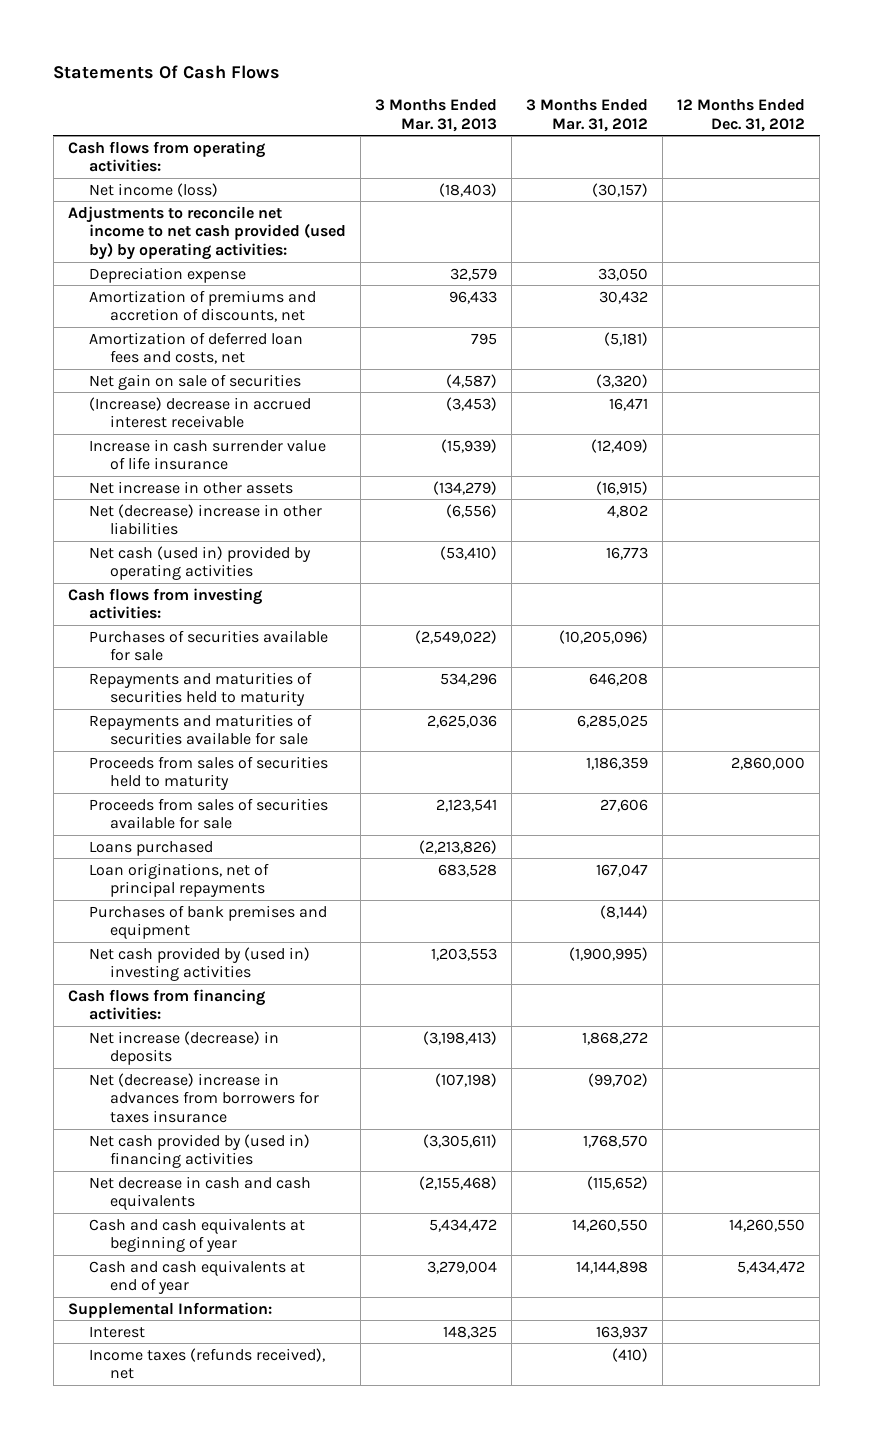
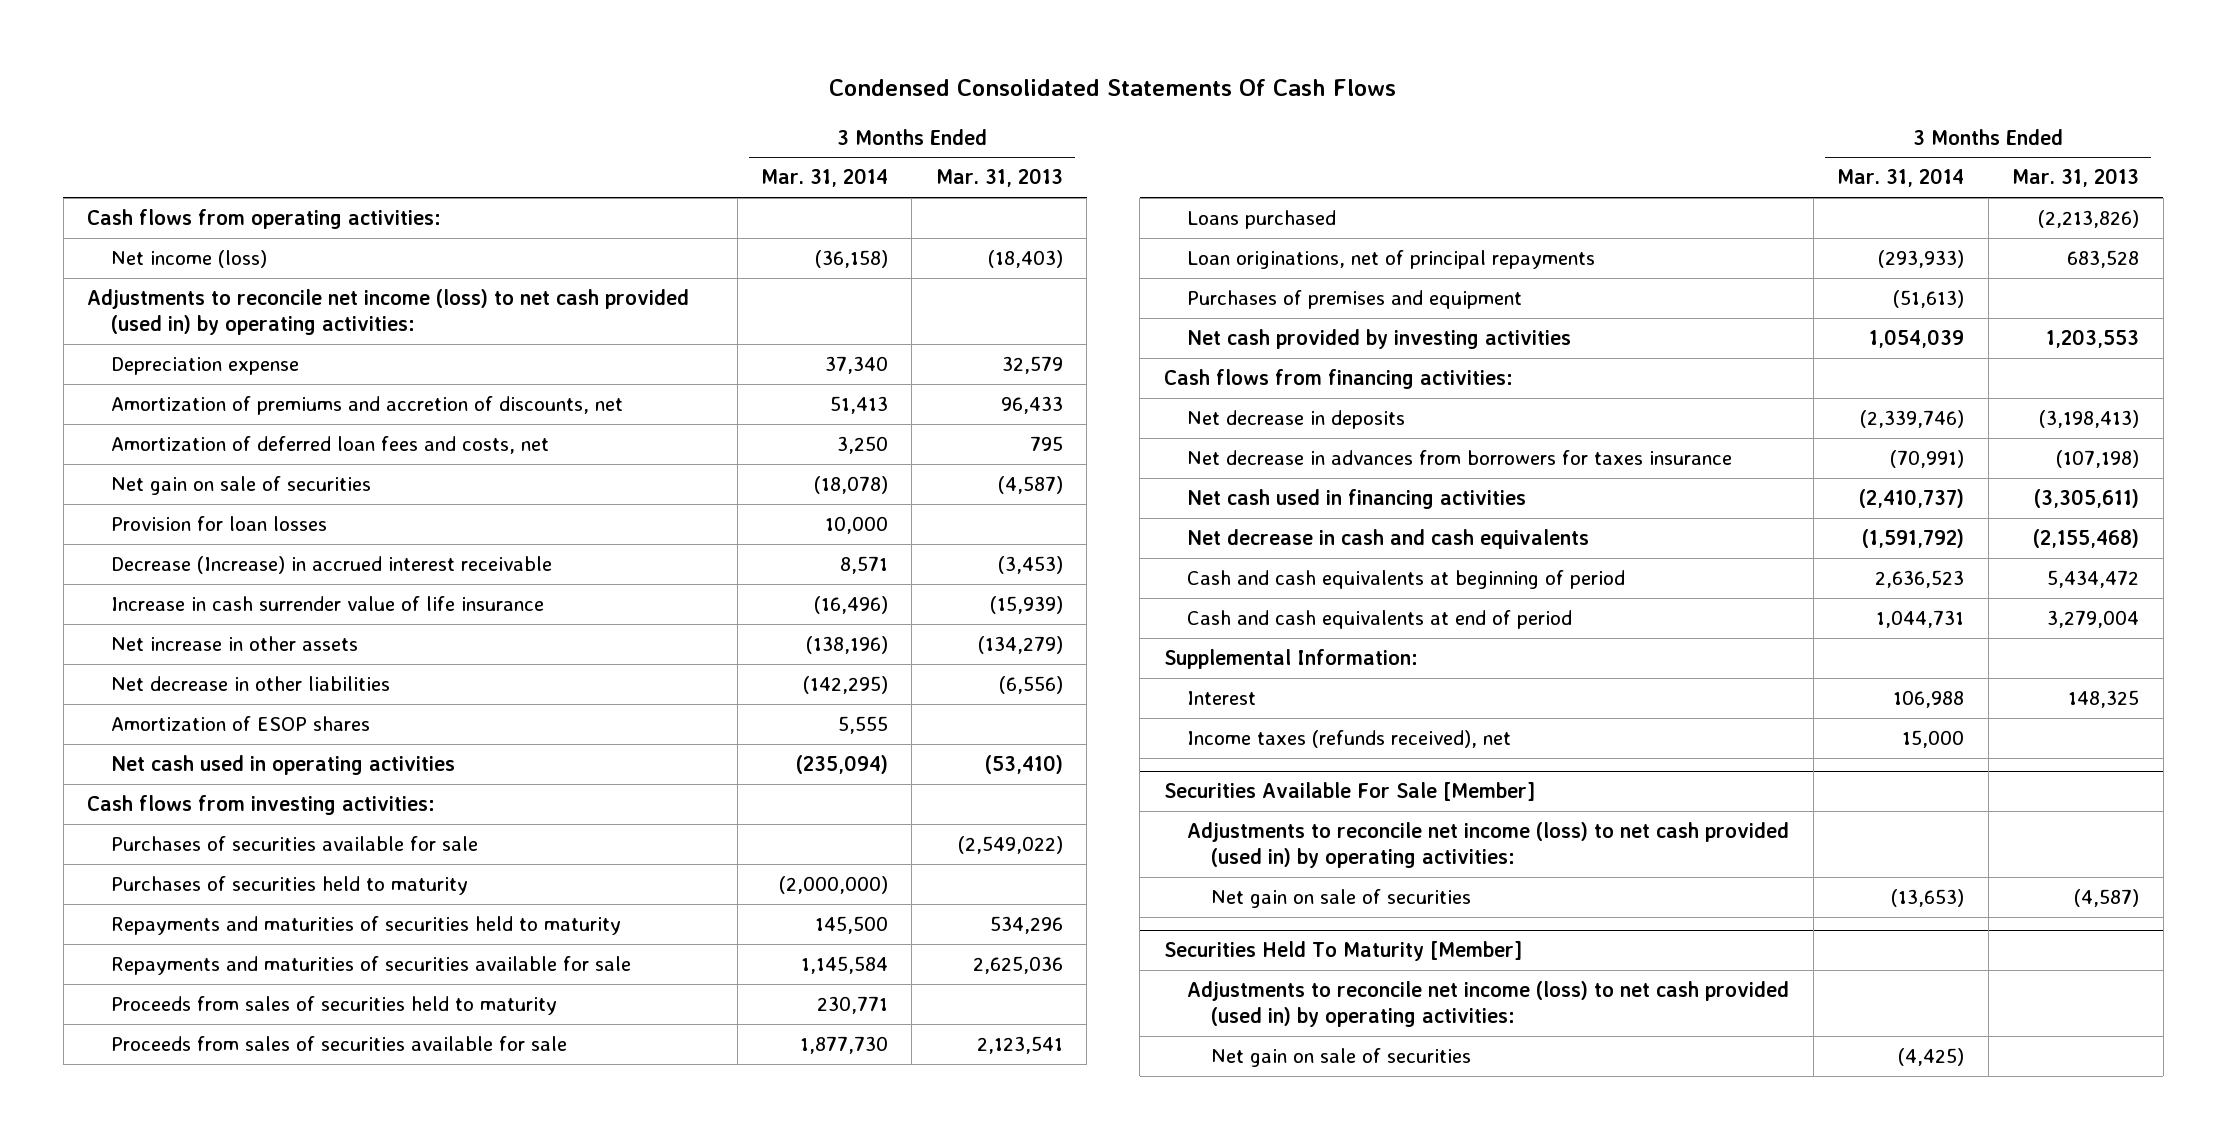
[53,64,281,79] Statements Of Cash Flows -> [829,79,1397,97] Condensed Consolidated Statements Of Cash Flows
[526,99,649,132] 3 Months Ended Mar. 31, 2012 -> none
[677,99,806,132] 12 Months Ended Dec. 31, 2012 -> none
none -> [760,168,888,188] Mar. 31, 2014
[67,205,346,261] Adjustments to reconcile net income to net cash provided (used by) by operating activities: -> [87,289,690,336] Adjustments to reconcile net income (loss) to net cash provided (used in) by operating activities:
none -> [111,516,328,532] Provision for loan losses
[88,396,311,429] (Increase) decrease in accrued interest receivable -> [111,556,553,575] Decrease (Increase) in accrued interest receivable
[88,503,322,536] Net (decrease) increase in other liabilities -> [111,676,391,692] Net decrease in other liabilities
none -> [111,716,371,732] Amortization of ESOP shares
[88,545,311,581] Net cash (used in) provided by operating activities -> [111,755,456,776] Net cash used in operating activities
none -> [111,876,469,896] Purchases of securities held to maturity
[88,904,327,940] Purchases of bank premises and equipment -> [1187,290,1523,310] Purchases of premises and equipment
[88,946,310,982] Net cash provided by (used in) investing activities -> [1187,329,1572,350] Net cash provided by investing activities
[88,1030,279,1066] Net increase (decrease) in deposits -> [1187,410,1406,430] Net decrease in deposits
[88,1072,320,1124] Net (decrease) increase in advances from borrowers for taxes insurance -> [1187,450,1733,466] Net decrease in advances from borrowers for taxes insurance
[88,1133,310,1169] Net cash provided by (used in) financing activities -> [1187,489,1527,510] Net cash used in financing activities
[88,1217,305,1253] Cash and cash equivalents at beginning of year -> [1187,570,1626,590] Cash and cash equivalents at beginning of period
[88,1259,305,1295] Cash and cash equivalents at end of year -> [1187,610,1573,630] Cash and cash equivalents at end of period
none -> [1163,782,1535,802] Securities Available For Sale [Member]
none -> [1187,822,1790,869] Adjustments to reconcile net income (loss) to net cash provided (used in) by operating activities:
none -> [1211,889,1472,909] Net gain on sale of securities
none -> [1163,941,1522,962] Securities Held To Maturity [Member]
none -> [1187,981,1790,1028] Adjustments to reconcile net income (loss) to net cash provided (used in) by operating activities:
none -> [1211,1048,1472,1068] Net gain on sale of securities

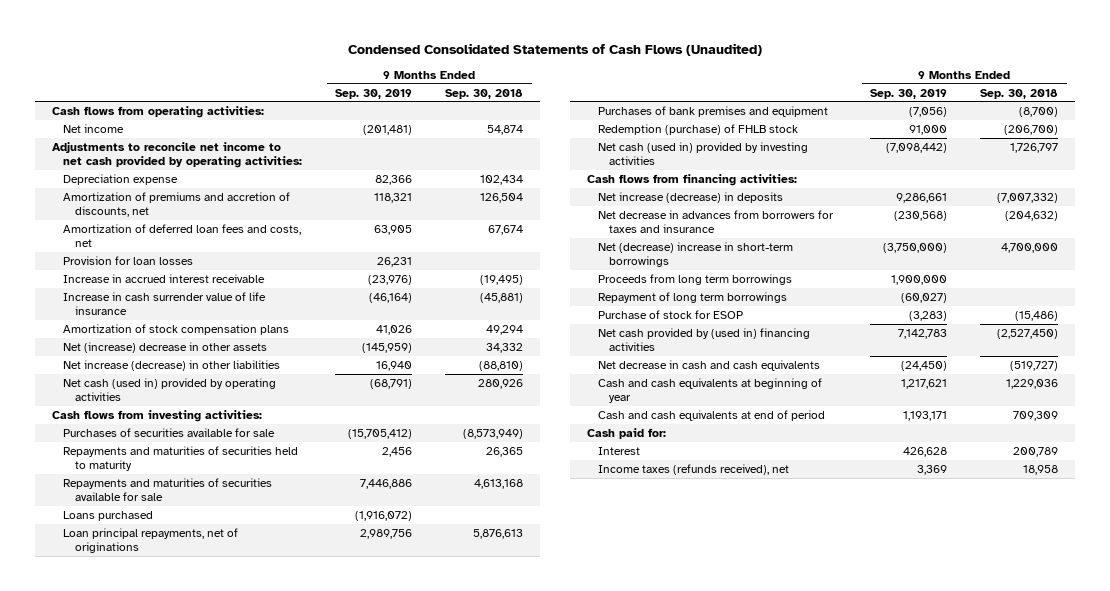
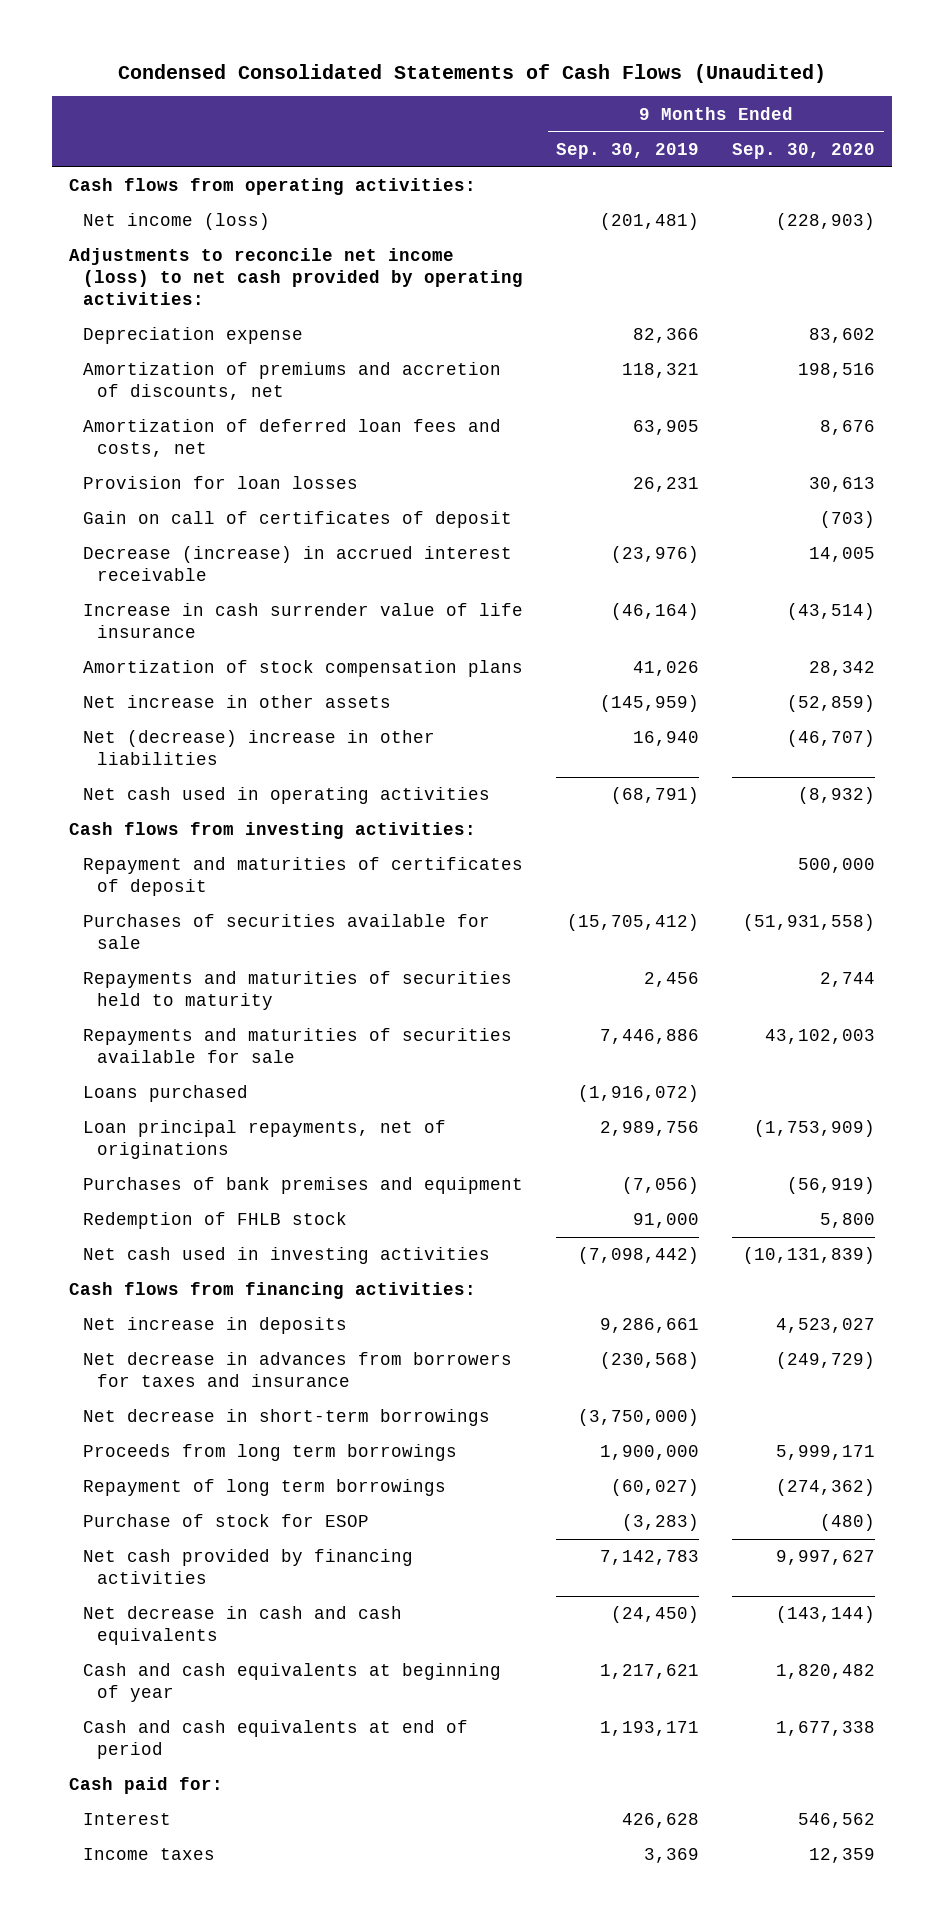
[445,88,524,99] Sep. 30, 2018 -> none
none -> [732,142,876,159] Sep. 30, 2020
[63,124,125,134] Net income -> [82,213,270,231] Net income (loss)
[51,142,303,169] Adjustments to reconcile net income to net cash provided by operating activities: -> [68,248,523,305] Adjustments to reconcile net income (loss) to net cash provided by operating activities:
none -> [82,511,512,529] Gain on call of certificates of deposit
[63,274,266,284] Increase in accrued interest receivable -> [82,546,512,582] Decrease (increase) in accrued interest receivable
[63,342,268,354] Net (increase) decrease in other assets -> [82,695,391,709] Net increase in other assets
[63,360,281,372] Net increase (decrease) in other liabilities -> [82,730,435,766] Net (decrease) increase in other liabilities
[63,378,277,402] Net cash (used in) provided by operating activities -> [82,787,490,805] Net cash used in operating activities
none -> [82,857,523,897] Repayment and maturities of certificates of deposit
[598,124,799,136] Redemption (purchase) of FHLB stock -> [82,1212,347,1230] Redemption of FHLB stock
[598,142,809,166] Net cash (used in) provided by investing activities -> [82,1247,490,1265] Net cash used in investing activities
[598,192,784,204] Net increase (decrease) in deposits -> [82,1317,347,1335] Net increase in deposits
[598,242,794,268] Net (decrease) increase in short-term borrowings -> [82,1409,490,1427] Net decrease in short-term borrowings
[598,328,811,352] Net cash provided by (used in) financing activities -> [82,1549,413,1585] Net cash provided by financing activities
[598,464,790,476] Income taxes (refunds received), net -> [82,1848,215,1861] Income taxes

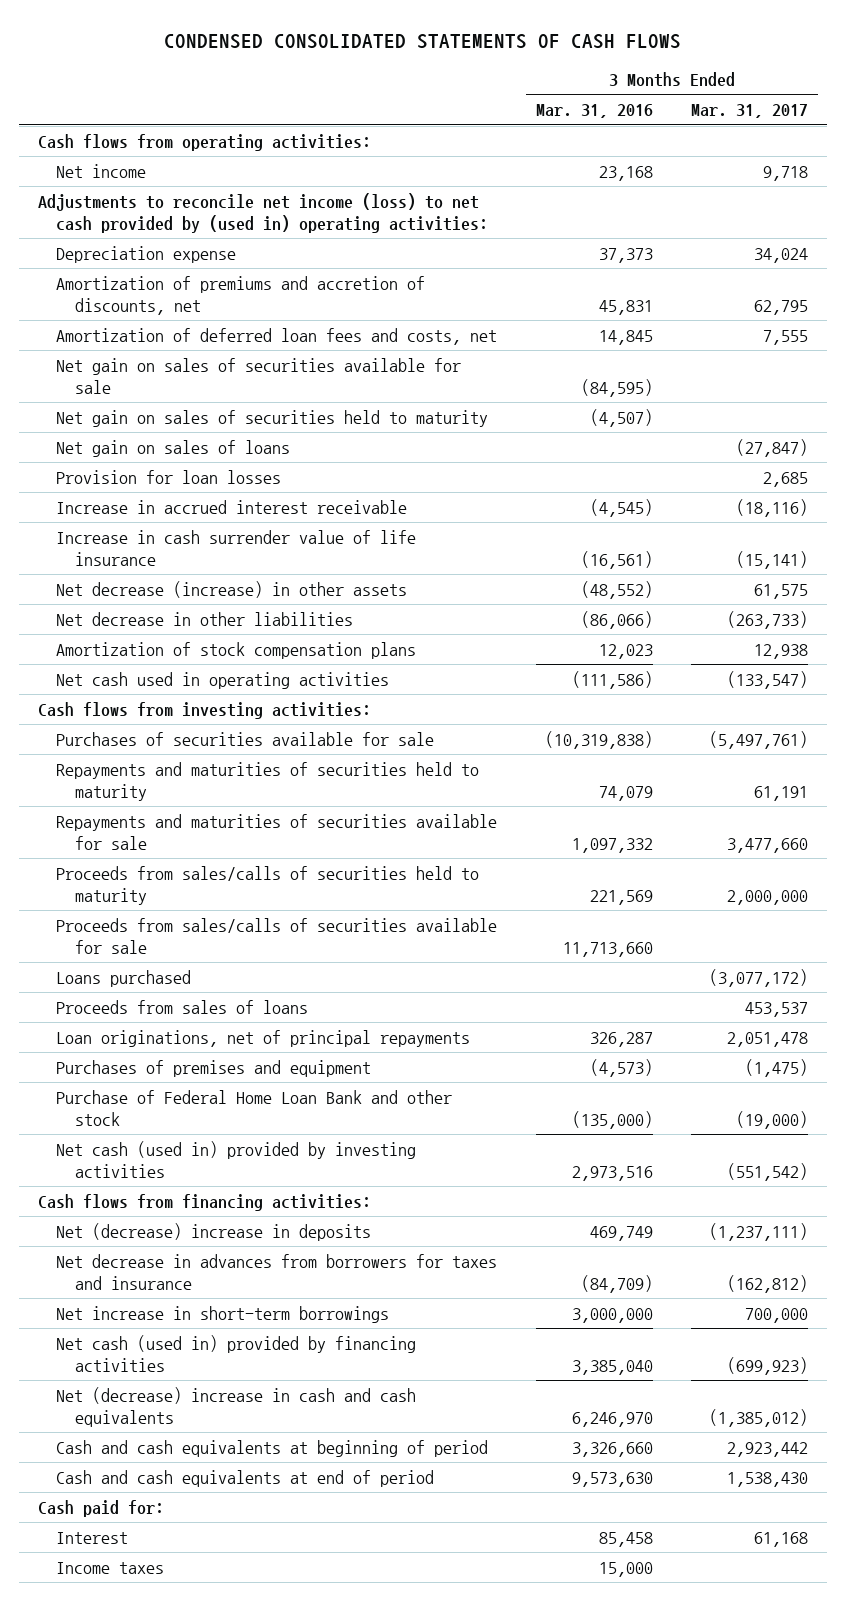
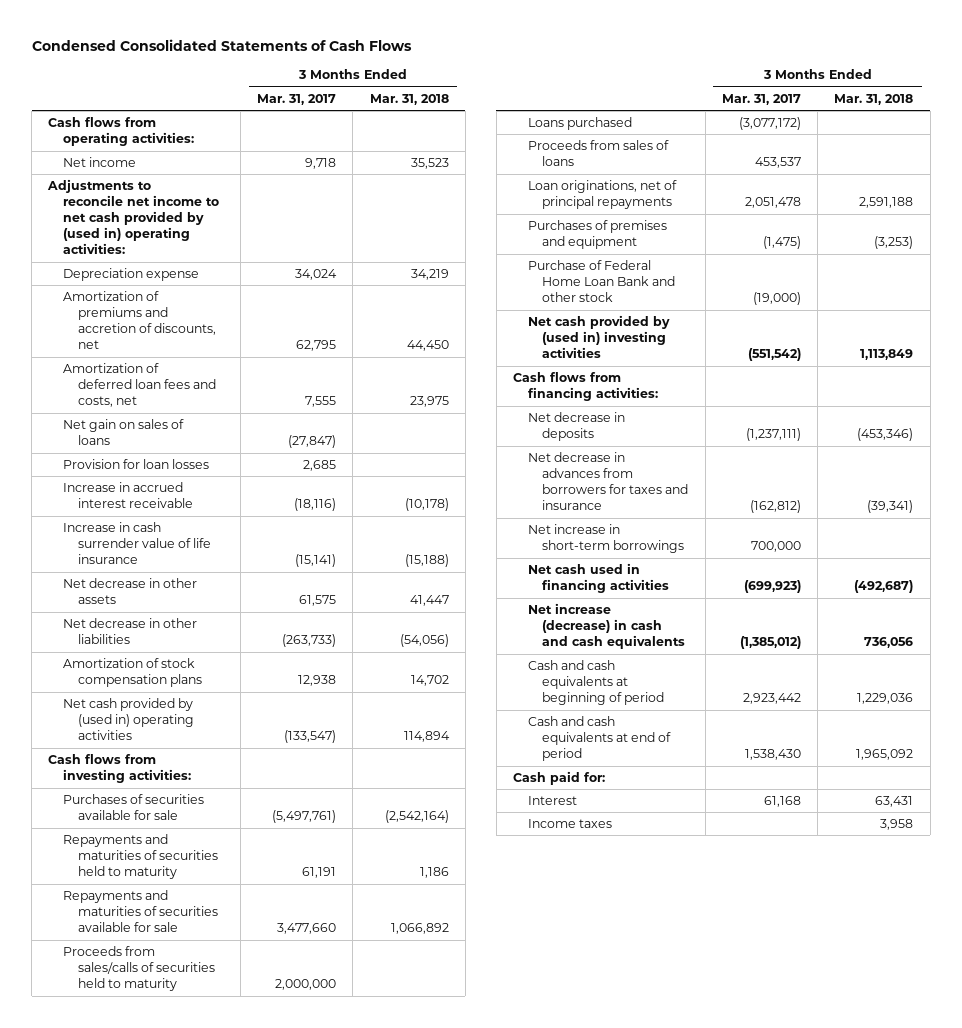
[163,33,681,49] CONDENSED CONSOLIDATED STATEMENTS OF CASH FLOWS -> [31,38,412,51] Condensed Consolidated Statements of Cash Flows
[535,104,653,119] Mar. 31, 2016 -> none
none -> [369,93,449,105] Mar. 31, 2018
[37,192,489,233] Adjustments to reconcile net income (loss) to net cash provided by (used in) operating activities: -> [47,179,220,255] Adjustments to reconcile net income to net cash provided by (used in) operating activities:
[56,357,462,394] Net gain on sales of securities available for sale -> none
[56,409,489,427] Net gain on sales of securities held to maturity -> none
[56,580,408,598] Net decrease (increase) in other assets -> [63,578,198,605] Net decrease in other assets
[56,671,390,689] Net cash used in operating activities -> [63,698,194,741] Net cash provided by (used in) operating activities
[56,917,498,954] Proceeds from sales/calls of securities available for sale -> none
[56,1140,417,1178] Net cash (used in) provided by investing activities -> [527,315,670,359] Net cash provided by (used in) investing activities
[56,1222,372,1241] Net (decrease) increase in deposits -> [527,412,625,442] Net decrease in deposits
[56,1334,417,1372] Net cash (used in) provided by financing activities -> [527,563,670,594] Net cash used in financing activities
[56,1386,417,1427] Net (decrease) increase in cash and cash equivalents -> [527,603,686,650] Net increase (decrease) in cash and cash equivalents

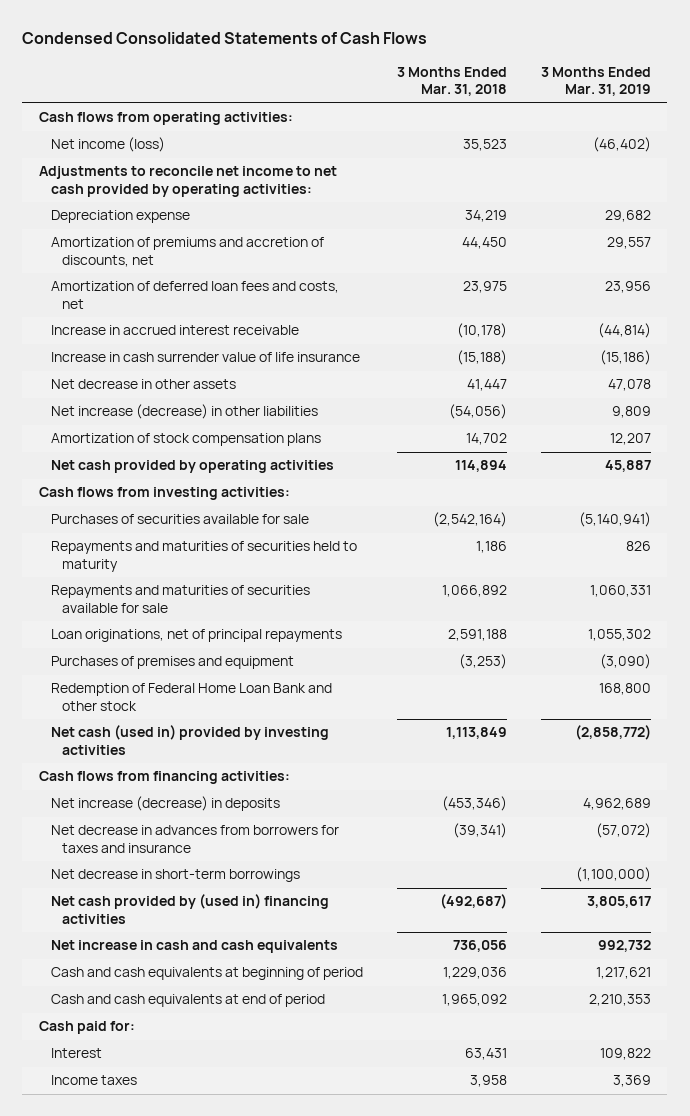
[257,93,337,105] Mar. 31, 2017 -> none
none -> [540,66,651,97] 3 Months Ended Mar. 31, 2019
[63,157,137,168] Net income -> [50,137,165,153] Net income (loss)
[47,179,220,255] Adjustments to reconcile net income to net cash provided by (used in) operating activities: -> [39,166,338,198] Adjustments to reconcile net income to net cash provided by operating activities:
[63,419,185,446] Net gain on sales of loans -> none
[63,459,210,470] Provision for loan losses -> none
[63,618,198,645] Net decrease in other liabilities -> [50,404,318,420] Net increase (decrease) in other liabilities
[63,698,194,741] Net cash provided by (used in) operating activities -> [50,460,334,474] Net cash provided by operating activities
[63,946,215,992] Proceeds from sales/calls of securities held to maturity -> none
[527,117,632,131] Loans purchased -> none
[527,140,669,167] Proceeds from sales of loans -> none
[527,260,676,303] Purchase of Federal Home Loan Bank and other stock -> [50,683,332,712] Redemption of Federal Home Loan Bank and other stock
[527,315,670,359] Net cash provided by (used in) investing activities -> [50,725,329,756] Net cash (used in) provided by investing activities
[527,412,625,442] Net decrease in deposits -> [50,796,280,812] Net increase (decrease) in deposits
[527,524,685,554] Net increase in short-term borrowings -> [50,869,300,883] Net decrease in short-term borrowings
[527,563,670,594] Net cash used in financing activities -> [50,894,329,925] Net cash provided by (used in) financing activities
[527,603,686,650] Net increase (decrease) in cash and cash equivalents -> [50,940,338,954] Net increase in cash and cash equivalents

